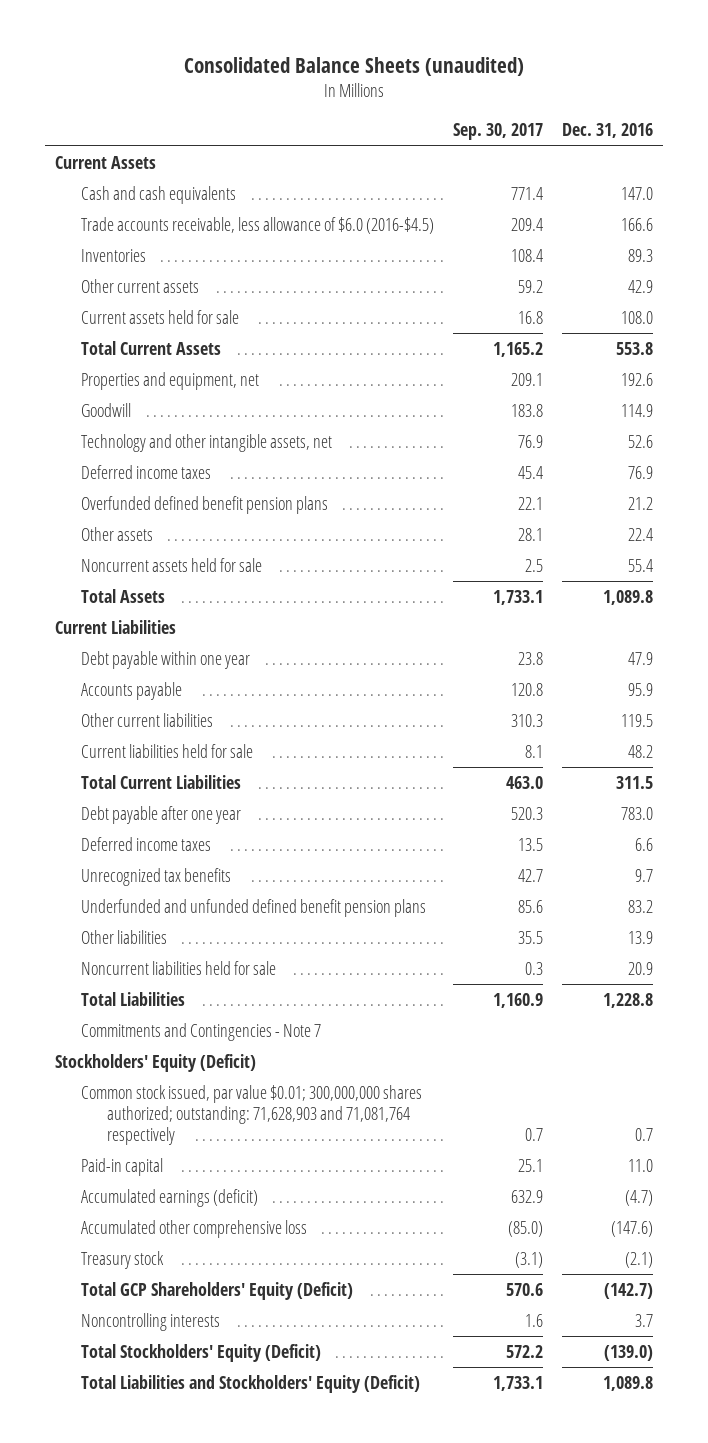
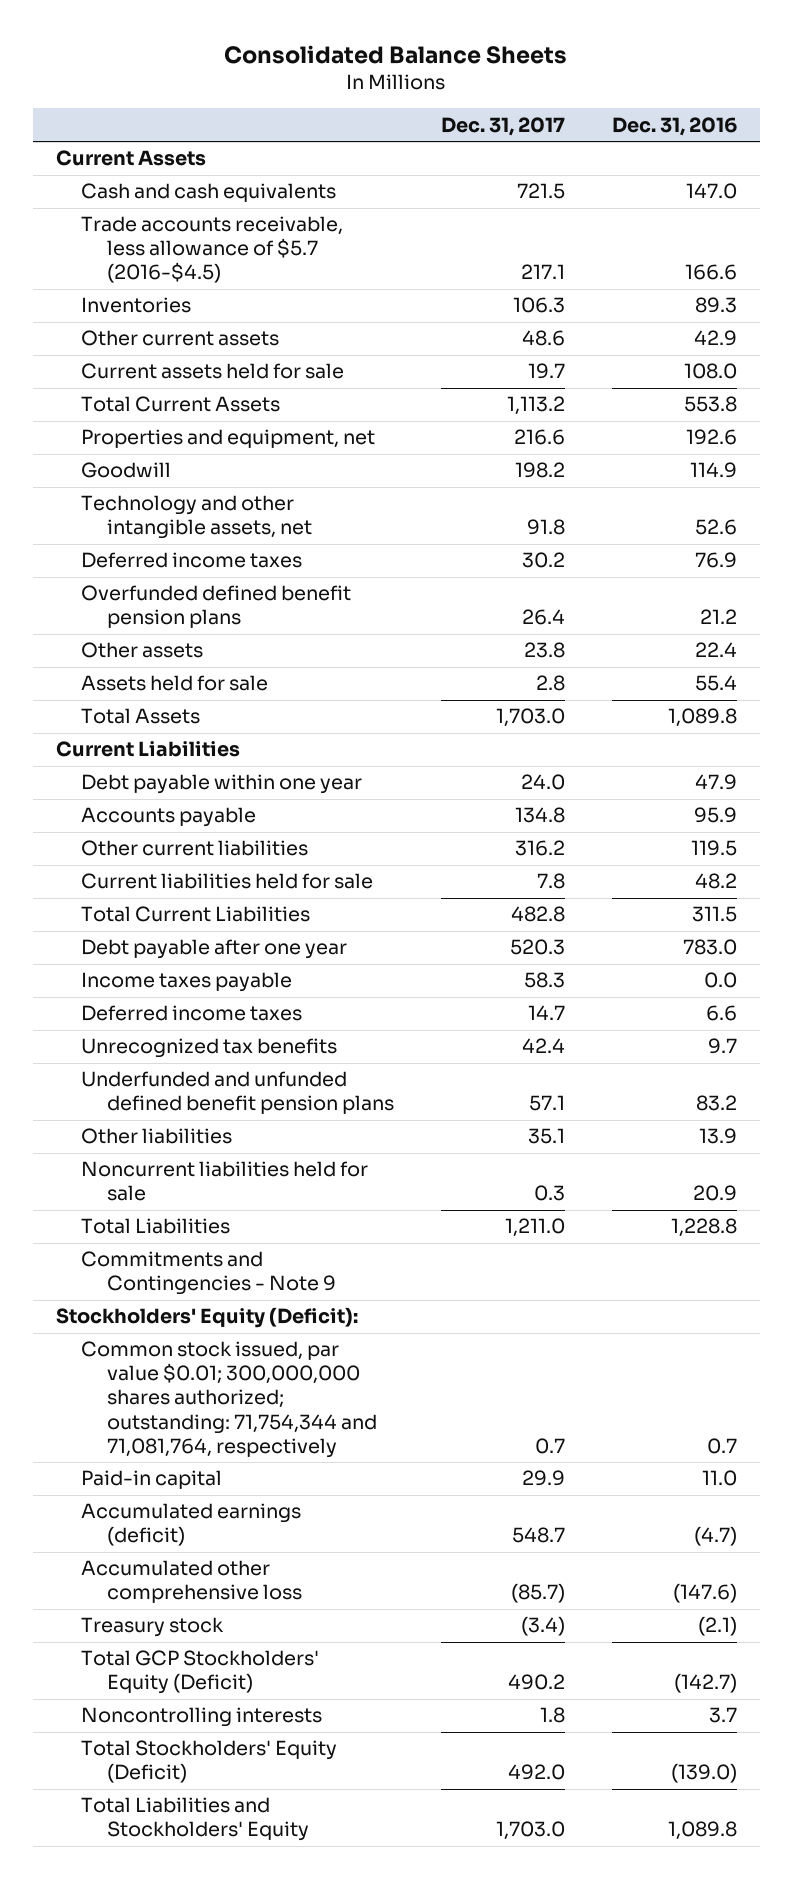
[184,56,525,76] Consolidated Balance Sheets (unaudited) -> [224,44,568,64] Consolidated Balance Sheets
[453,123,544,141] Sep. 30, 2017 -> none
none -> [440,116,565,136] Dec. 31, 2017
[80,216,434,234] Trade accounts receivable, less allowance of $6.0 (2016-$4.5) -> [81,216,344,284] Trade accounts receivable, less allowance of $5.7 (2016-$4.5)
[80,557,262,572] Noncurrent assets held for sale -> [81,675,269,692] Assets held for sale
none -> [81,972,293,993] Income taxes payable
[80,1022,321,1041] Commitments and Contingencies - Note 7 -> [81,1251,336,1296] Commitments and Contingencies - Note 9
[54,1053,256,1072] Stockholders' Equity (Deficit) -> [56,1307,359,1329] Stockholders' Equity (Deficit):
[80,1084,422,1145] Common stock issued, par value $0.01; 300,000,000 shares authorized; outstanding: 71,628,903 and 71,081,764 respectively -> [81,1341,377,1458] Common stock issued, par value $0.01; 300,000,000 shares authorized; outstanding: 71,754,344 and 71,081,764, respectively
[80,1281,353,1300] Total GCP Shareholders' Equity (Deficit) -> [81,1650,320,1695] Total GCP Stockholders' Equity (Deficit)
[80,1374,420,1393] Total Liabilities and Stockholders' Equity (Deficit) -> [81,1797,309,1842] Total Liabilities and Stockholders' Equity

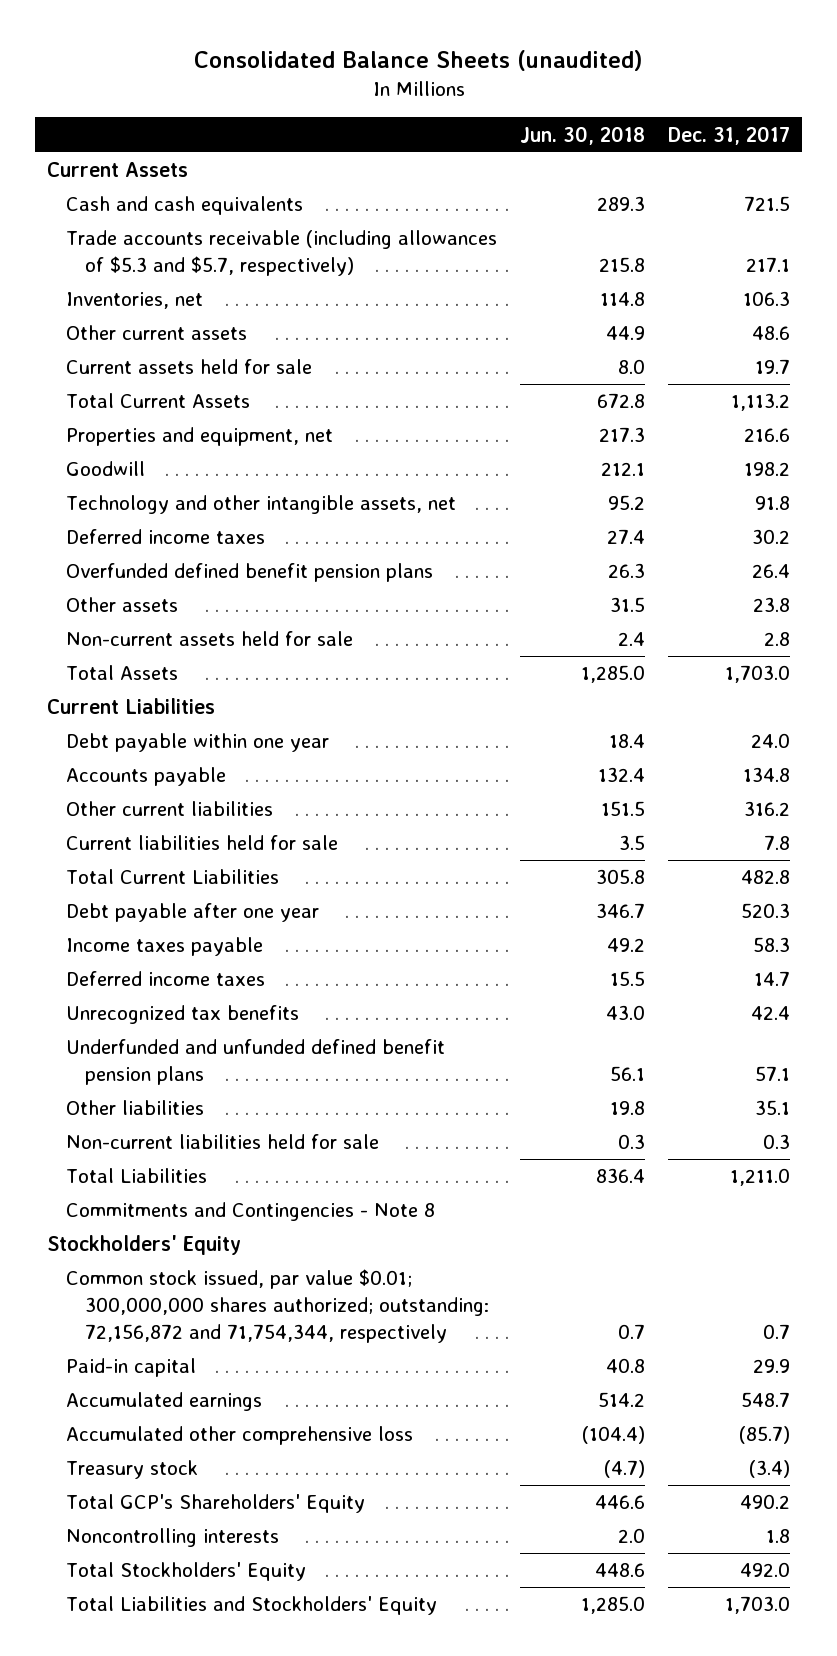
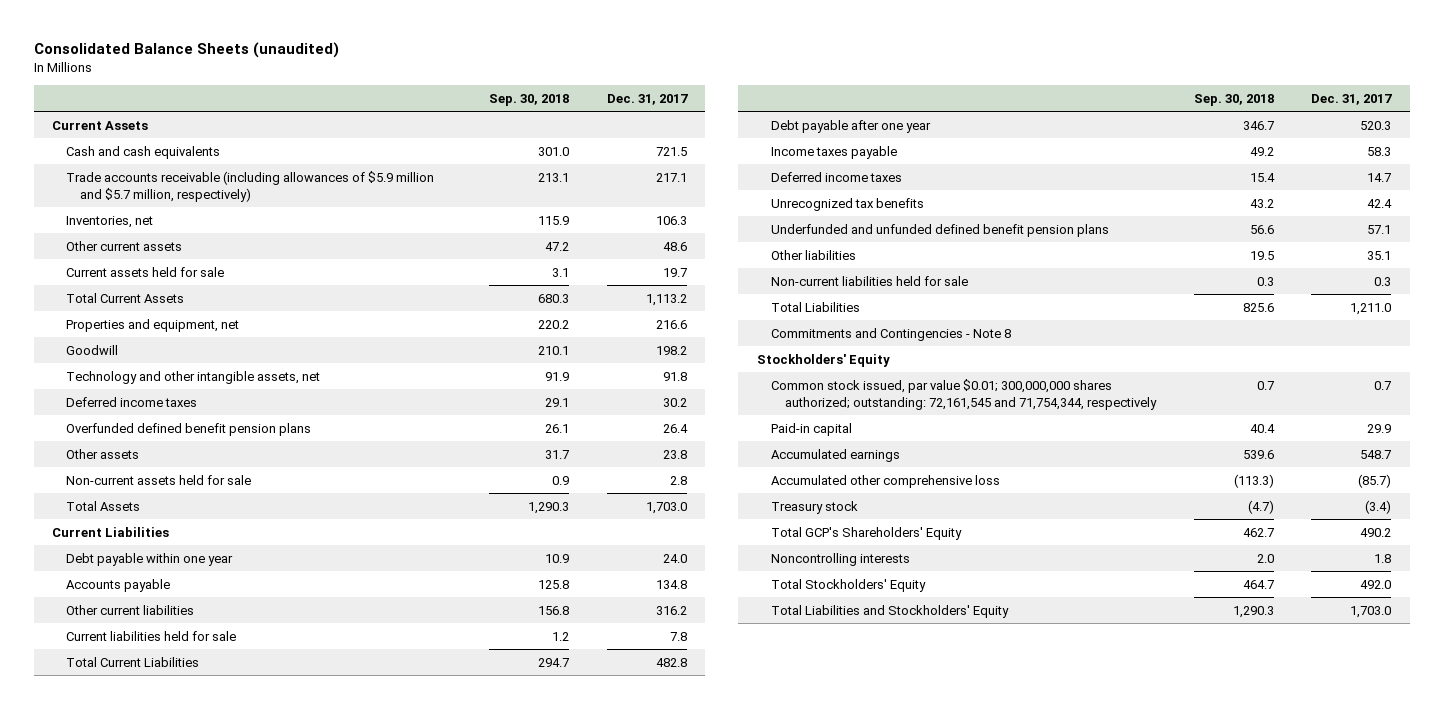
[520,125,646,145] Jun. 30, 2018 -> none
none -> [488,93,569,106] Sep. 30, 2018
[65,230,497,277] Trade accounts receivable (including allowances of $5.3 and $5.7, respectively) -> [66,170,435,202] Trade accounts receivable (including allowances of $5.9 million and $5.7 million, respectively)
[65,1269,490,1344] Common stock issued, par value $0.01; 300,000,000 shares authorized; outstanding: 72,156,872 and 71,754,344, respectively -> [771,378,1158,410] Common stock issued, par value $0.01; 300,000,000 shares authorized; outstanding: 72,161,545 and 71,754,344, respectively

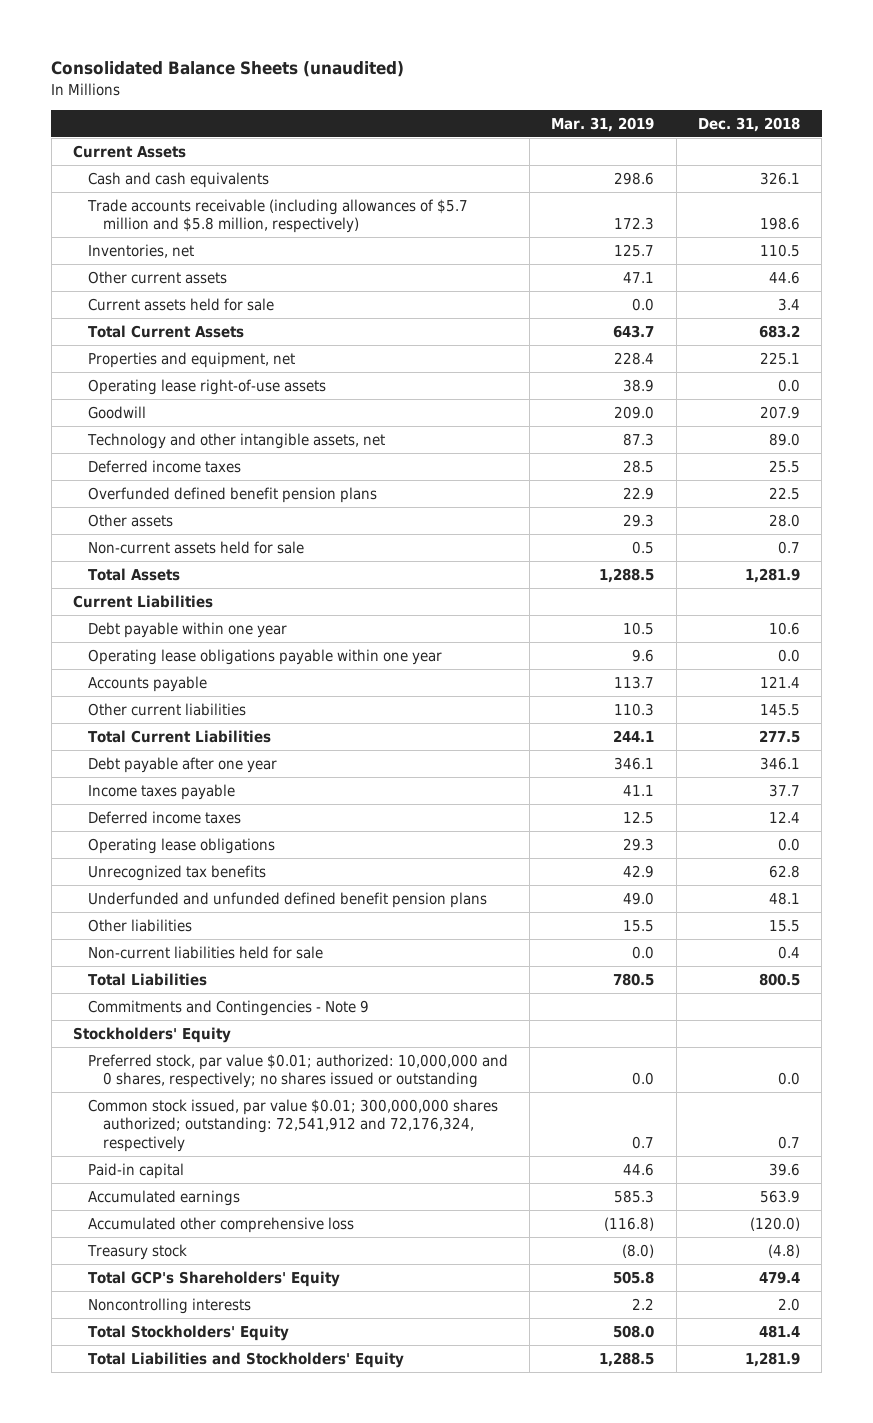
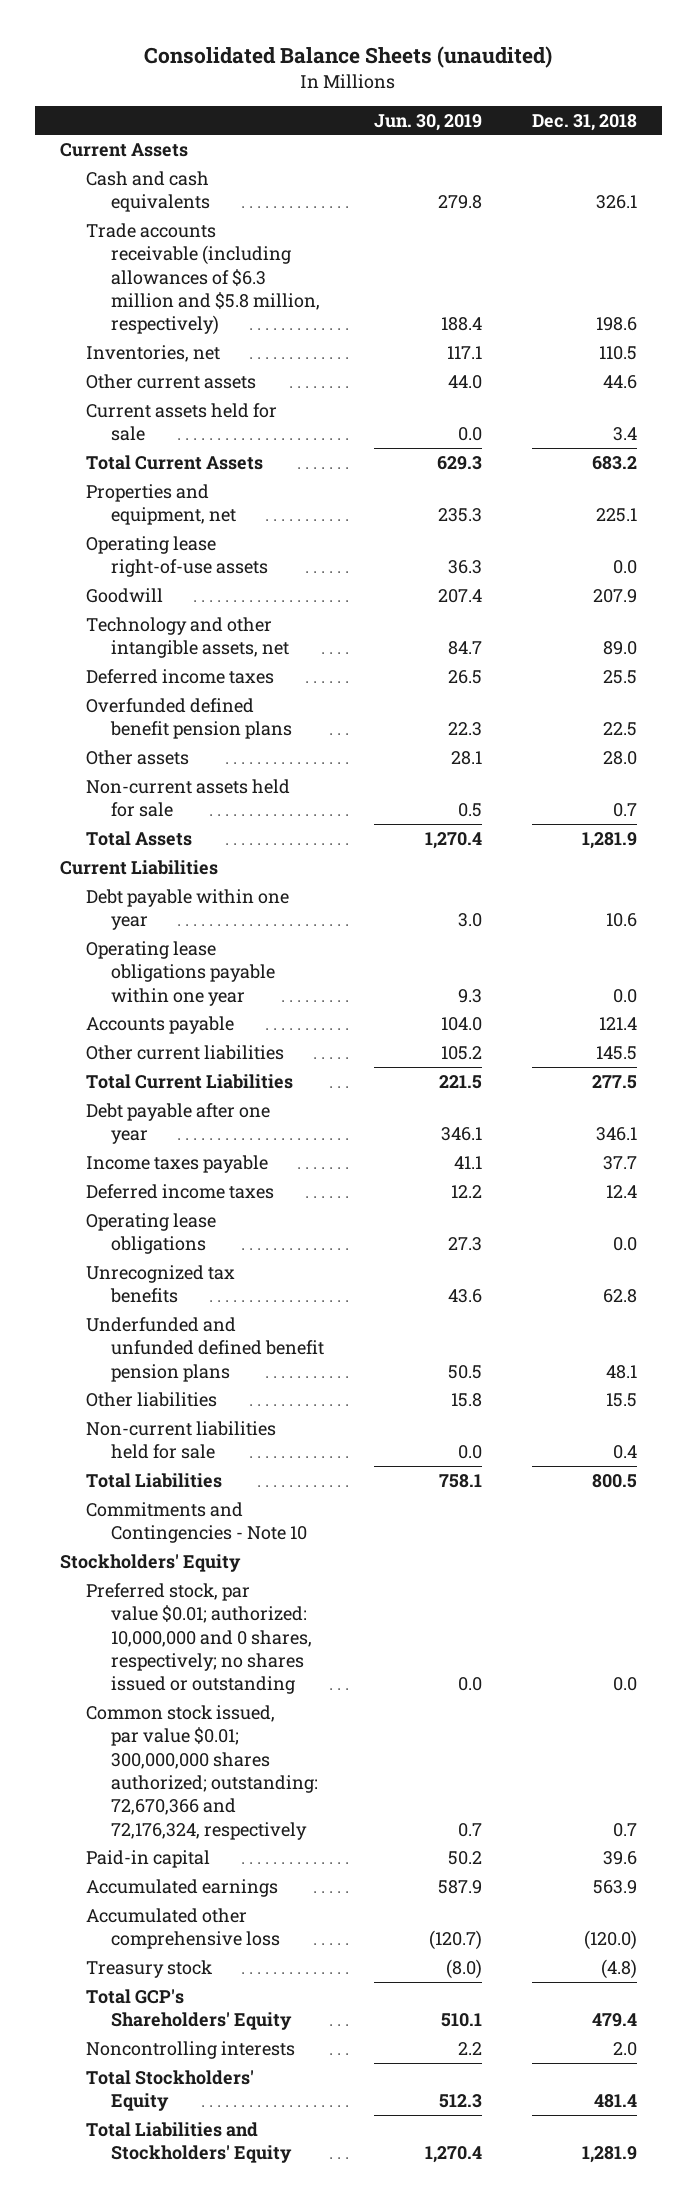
[551,116,655,132] Mar. 31, 2019 -> none
none -> [374,113,483,131] Jun. 30, 2019
[87,199,469,234] Trade accounts receivable (including allowances of $5.7 million and $5.8 million, respectively) -> [85,222,321,336] Trade accounts receivable (including allowances of $6.3 million and $5.8 million, respectively)
[88,1000,370,1017] Commitments and Contingencies - Note 9 -> [85,1501,308,1544] Commitments and Contingencies - Note 10
[88,1099,499,1152] Common stock issued, par value $0.01; 300,000,000 shares authorized; outstanding: 72,541,912 and 72,176,324, respectively -> [85,1704,319,1840] Common stock issued, par value $0.01; 300,000,000 shares authorized; outstanding: 72,670,366 and 72,176,324, respectively

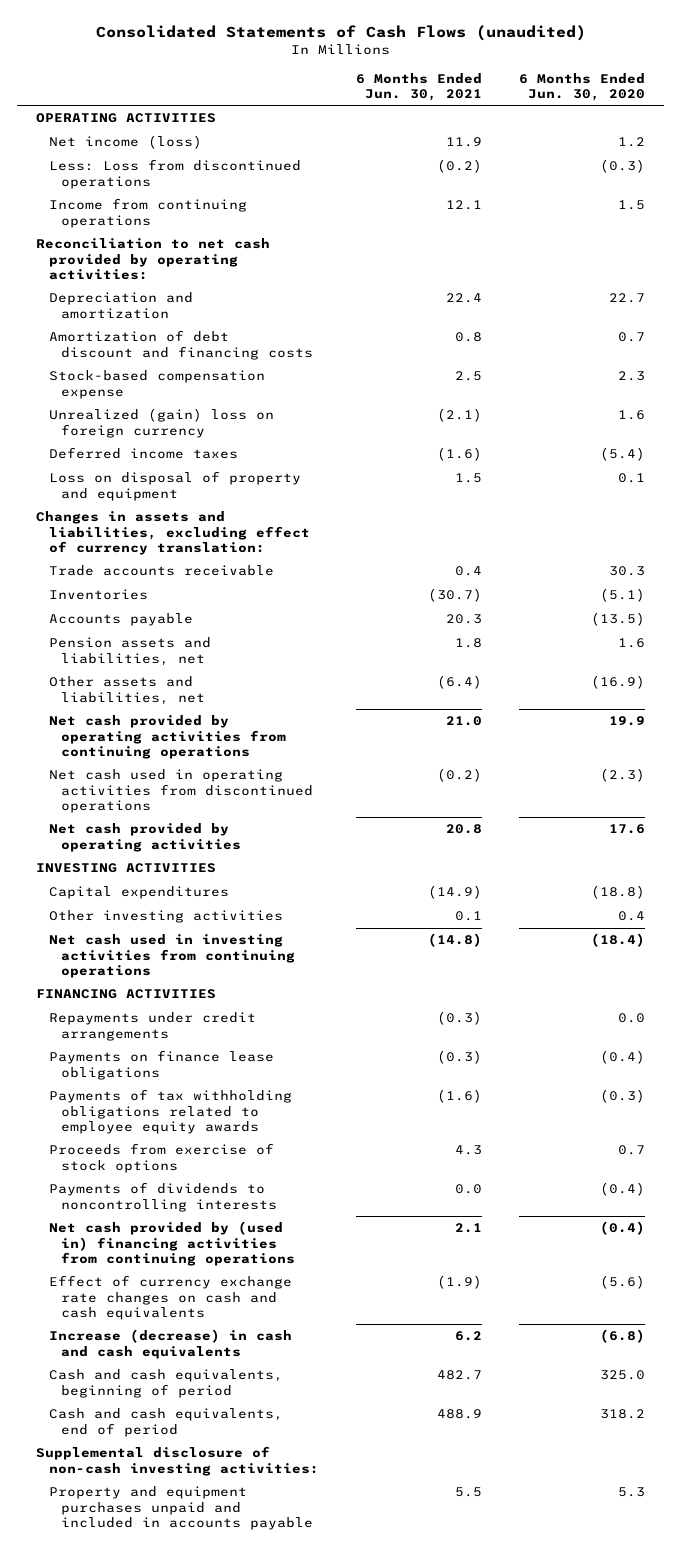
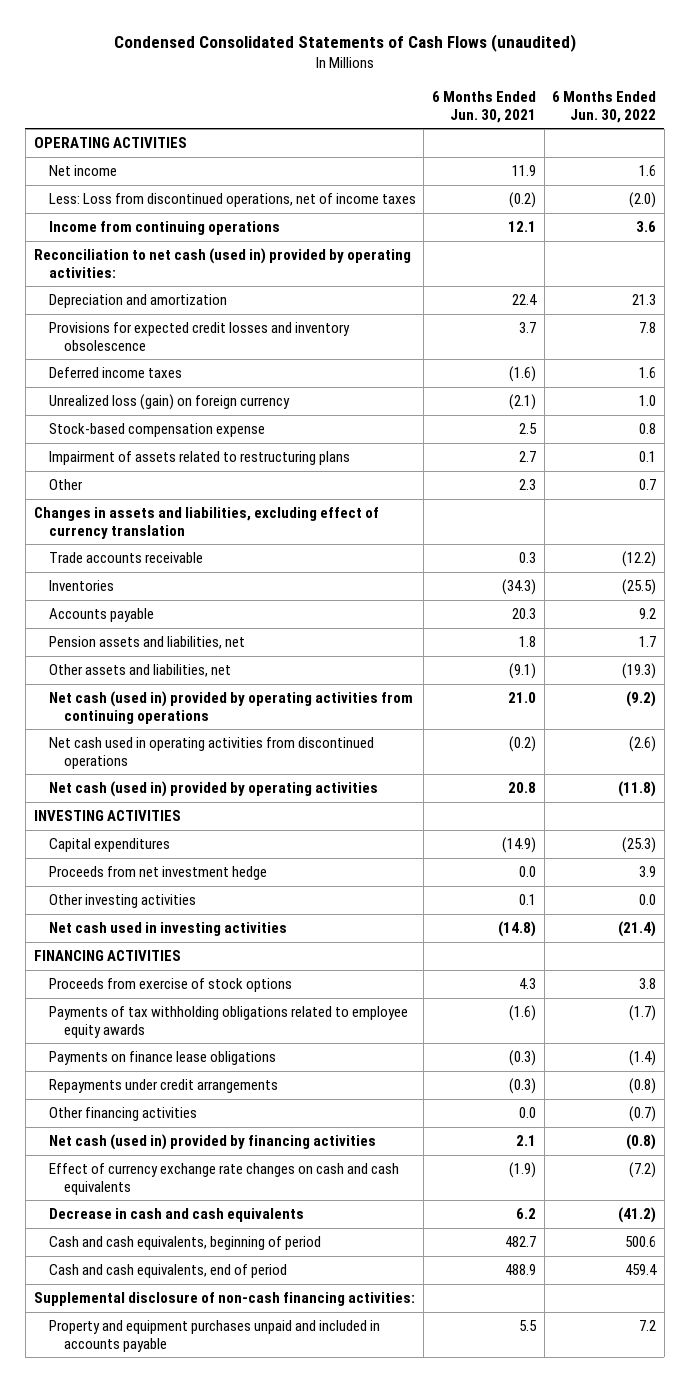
[95,24,586,41] Consolidated Statements of Cash Flows (unaudited) -> [113,34,576,53] Condensed Consolidated Statements of Cash Flows (unaudited)
[519,72,646,101] 6 Months Ended Jun. 30, 2020 -> none
none -> [552,91,657,123] 6 Months Ended Jun. 30, 2022
[48,135,202,150] Net income (loss) -> [48,165,117,177] Net income
[48,159,301,189] Less: Loss from discontinued operations -> [48,193,416,208] Less: Loss from discontinued operations, net of income taxes
[35,238,270,280] Reconciliation to net cash provided by operating activities: -> [33,248,411,278] Reconciliation to net cash (used in) provided by operating activities:
[48,330,314,360] Amortization of debt discount and financing costs -> none
[48,408,274,438] Unrealized (gain) loss on foreign currency -> none
none -> [48,322,350,351] Provisions for expected credit losses and inventory obsolescence
[48,471,301,501] Loss on disposal of property and equipment -> none
none -> [48,394,290,411] Unrealized loss (gain) on foreign currency
[48,370,265,399] Stock-based compensation expense -> [48,423,265,438] Stock-based compensation expense
none -> [48,451,350,466] Impairment of assets related to restructuring plans
none -> [48,479,83,491] Other
[35,511,310,555] Changes in assets and liabilities, excluding effect of currency translation: -> [33,507,379,539] Changes in assets and liabilities, excluding effect of currency translation
[455,566,483,577] 0.4 -> [519,552,537,564] 0.3
[428,588,483,603] (30.7) -> [502,579,537,596] (34.3)
[437,675,483,690] (6.4) -> [509,663,537,680] (9.1)
[48,715,287,759] Net cash provided by operating activities from continuing operations -> [48,691,413,724] Net cash (used in) provided by operating activities from continuing operations
[48,823,242,852] Net cash provided by operating activities -> [48,781,378,798] Net cash (used in) provided by operating activities
none -> [48,866,267,881] Proceeds from net investment hedge
[48,934,296,978] Net cash used in investing activities from continuing operations -> [48,922,287,937] Net cash used in investing activities
[48,1182,278,1212] Payments of dividends to noncontrolling interests -> none
[48,1089,292,1134] Payments of tax withholding obligations related to employee equity awards -> [48,1006,408,1038] Payments of tax withholding obligations related to employee equity awards
[48,1050,274,1080] Payments on finance lease obligations -> [48,1051,276,1066] Payments on finance lease obligations
[48,1012,256,1041] Repayments under credit arrangements -> [48,1079,278,1094] Repayments under credit arrangements
none -> [48,1107,197,1122] Other financing activities
[48,1221,296,1266] Net cash provided by (used in) financing activities from continuing operations -> [48,1134,376,1151] Net cash (used in) provided by financing activities
[48,1329,292,1359] Increase (decrease) in cash and cash equivalents -> [48,1208,304,1223] Decrease in cash and cash equivalents
[35,1446,319,1476] Supplemental disclosure of non-cash investing activities: -> [33,1292,415,1307] Supplemental disclosure of non-cash financing activities:

